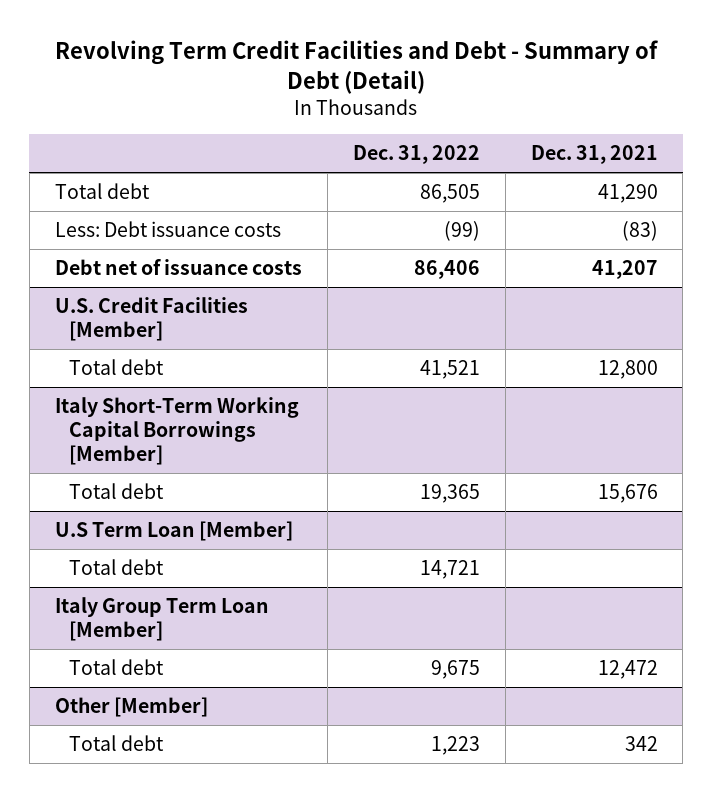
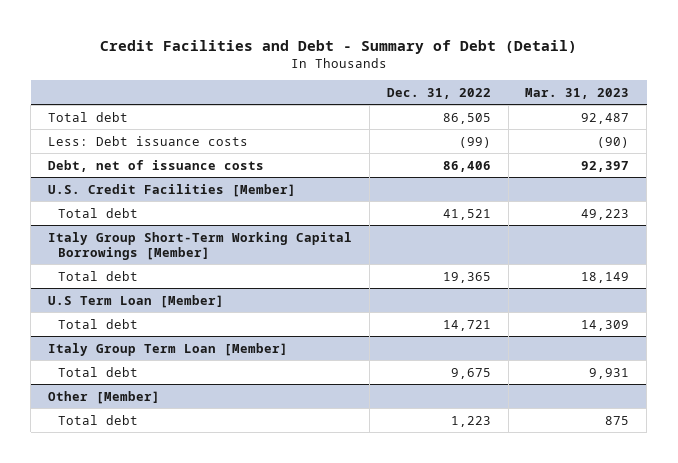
[55,40,659,95] Revolving Term Credit Facilities and Debt - Summary of Debt (Detail) -> [99,39,577,54] Credit Facilities and Debt - Summary of Debt (Detail)
[530,145,658,165] Dec. 31, 2021 -> none
none -> [525,87,630,99] Mar. 31, 2023
[54,258,302,275] Debt net of issuance costs -> [48,159,265,172] Debt, net of issuance costs
[54,396,299,465] Italy Short-Term Working Capital Borrowings [Member] -> [48,231,353,260] Italy Group Short-Term Working Capital Borrowings [Member]

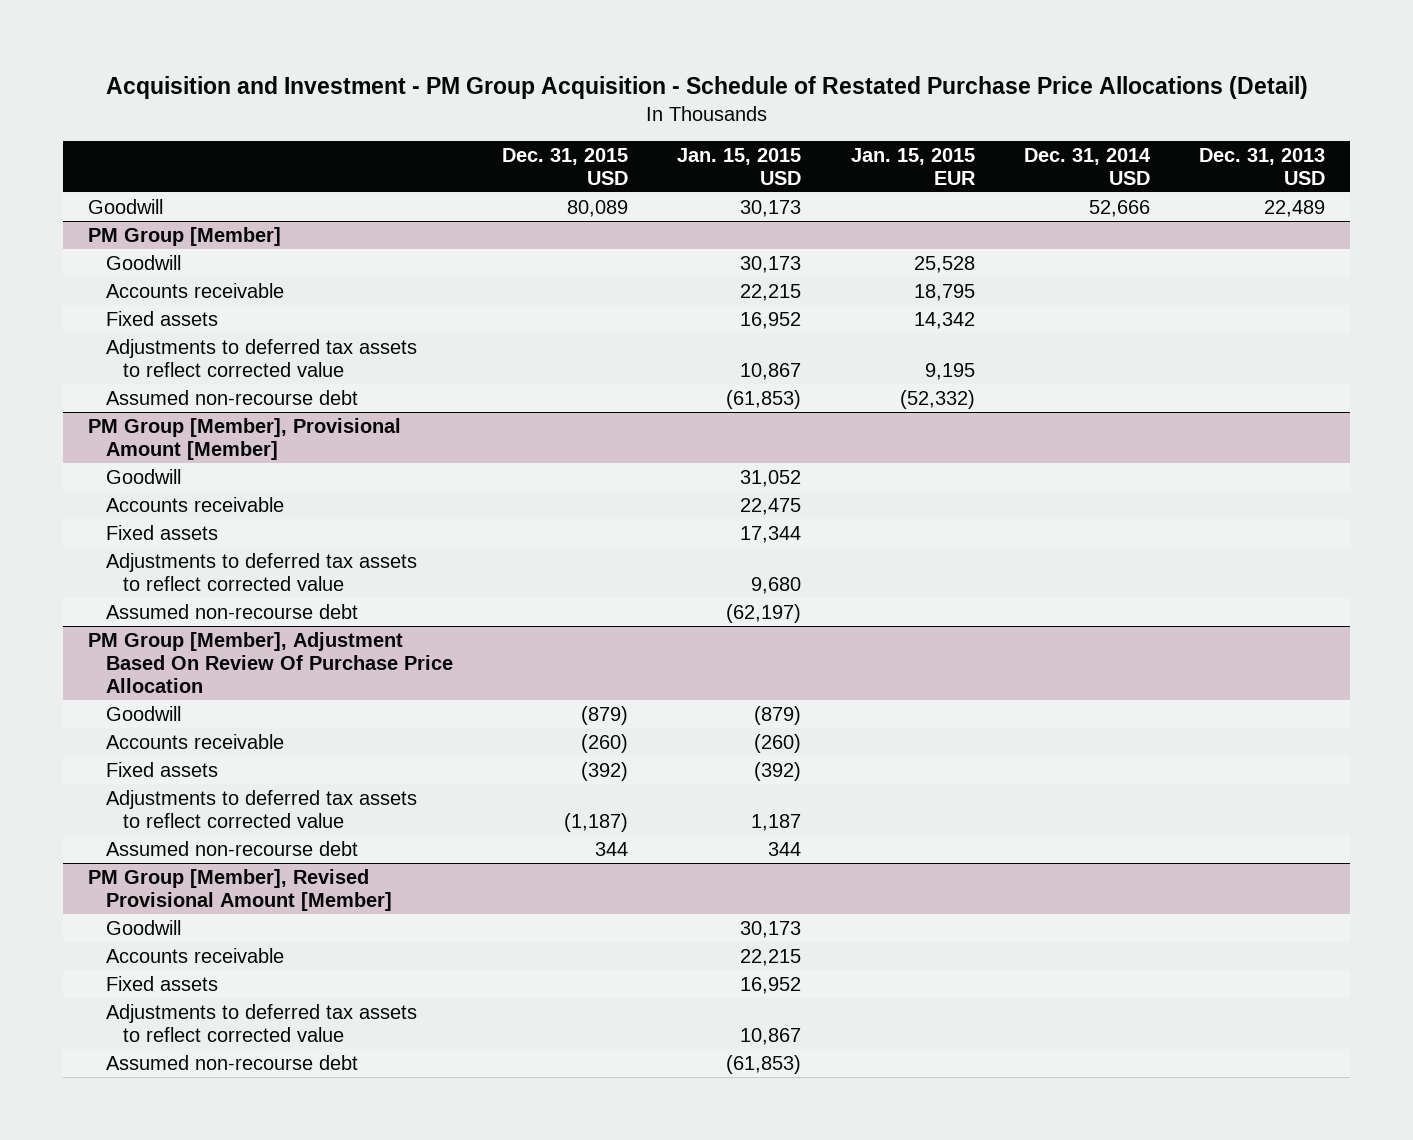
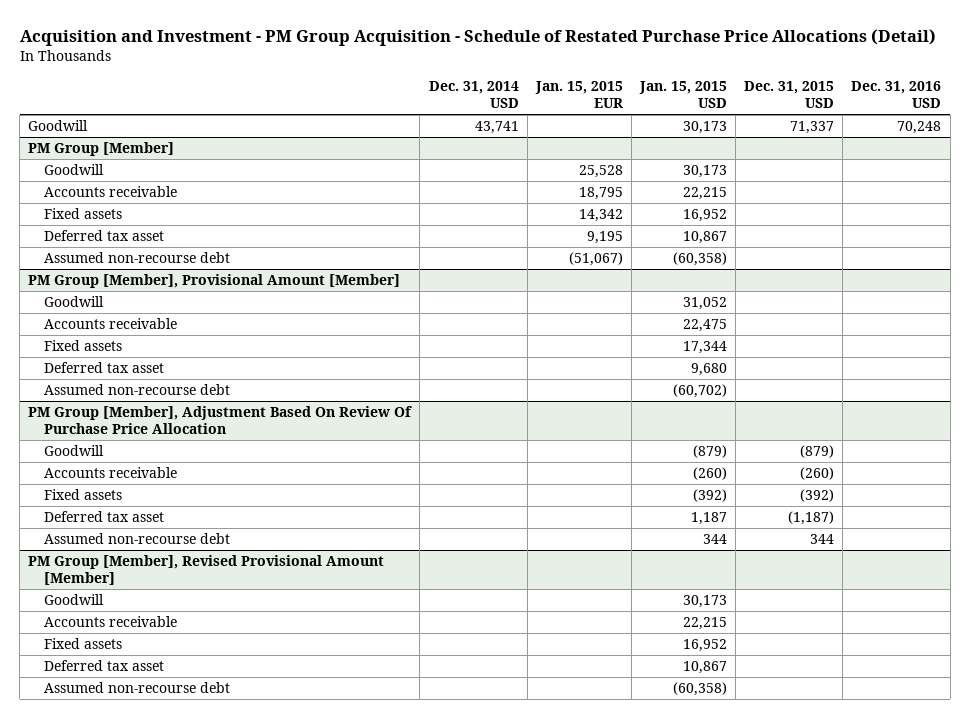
[1199,147,1326,185] Dec. 31, 2013 USD -> none
none -> [851,81,942,109] Dec. 31, 2016 USD
[566,199,628,217] 80,089 -> [790,120,835,134] 71,337
[1088,199,1150,217] 52,666 -> [474,120,519,134] 43,741
[105,338,417,377] Adjustments to deferred tax assets to reflect corrected value -> [43,229,164,241] Deferred tax asset
[726,389,802,409] (61,853) -> [673,251,728,266] (60,358)
[899,389,975,409] (52,332) -> [568,251,623,266] (51,067)
[105,552,417,591] Adjustments to deferred tax assets to reflect corrected value -> [43,361,164,373] Deferred tax asset
[726,603,802,623] (62,197) -> [673,383,728,398] (60,702)
[105,789,417,828] Adjustments to deferred tax assets to reflect corrected value -> [43,510,164,522] Deferred tax asset
[105,1003,417,1042] Adjustments to deferred tax assets to reflect corrected value -> [43,659,164,671] Deferred tax asset
[726,1054,802,1074] (61,853) -> [673,681,728,696] (60,358)

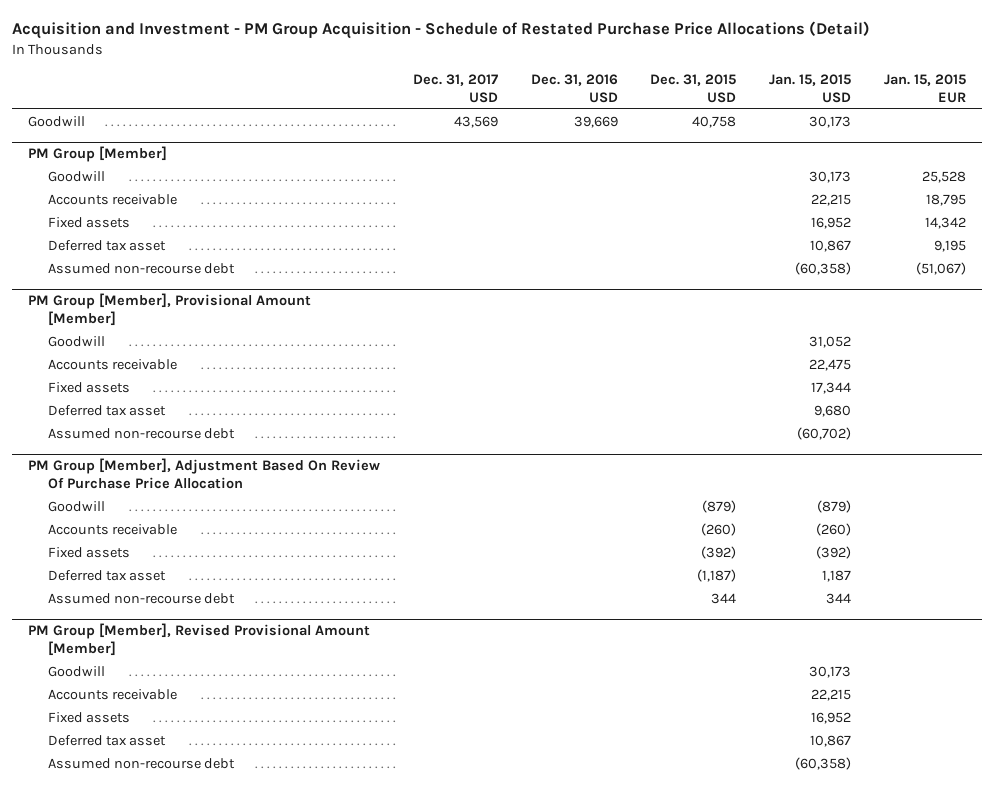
[428,81,519,109] Dec. 31, 2014 USD -> none
none -> [412,73,498,103] Dec. 31, 2017 USD
[790,120,835,134] 71,337 -> [692,115,737,128] 40,758
[897,120,942,134] 70,248 -> [573,115,618,128] 39,669

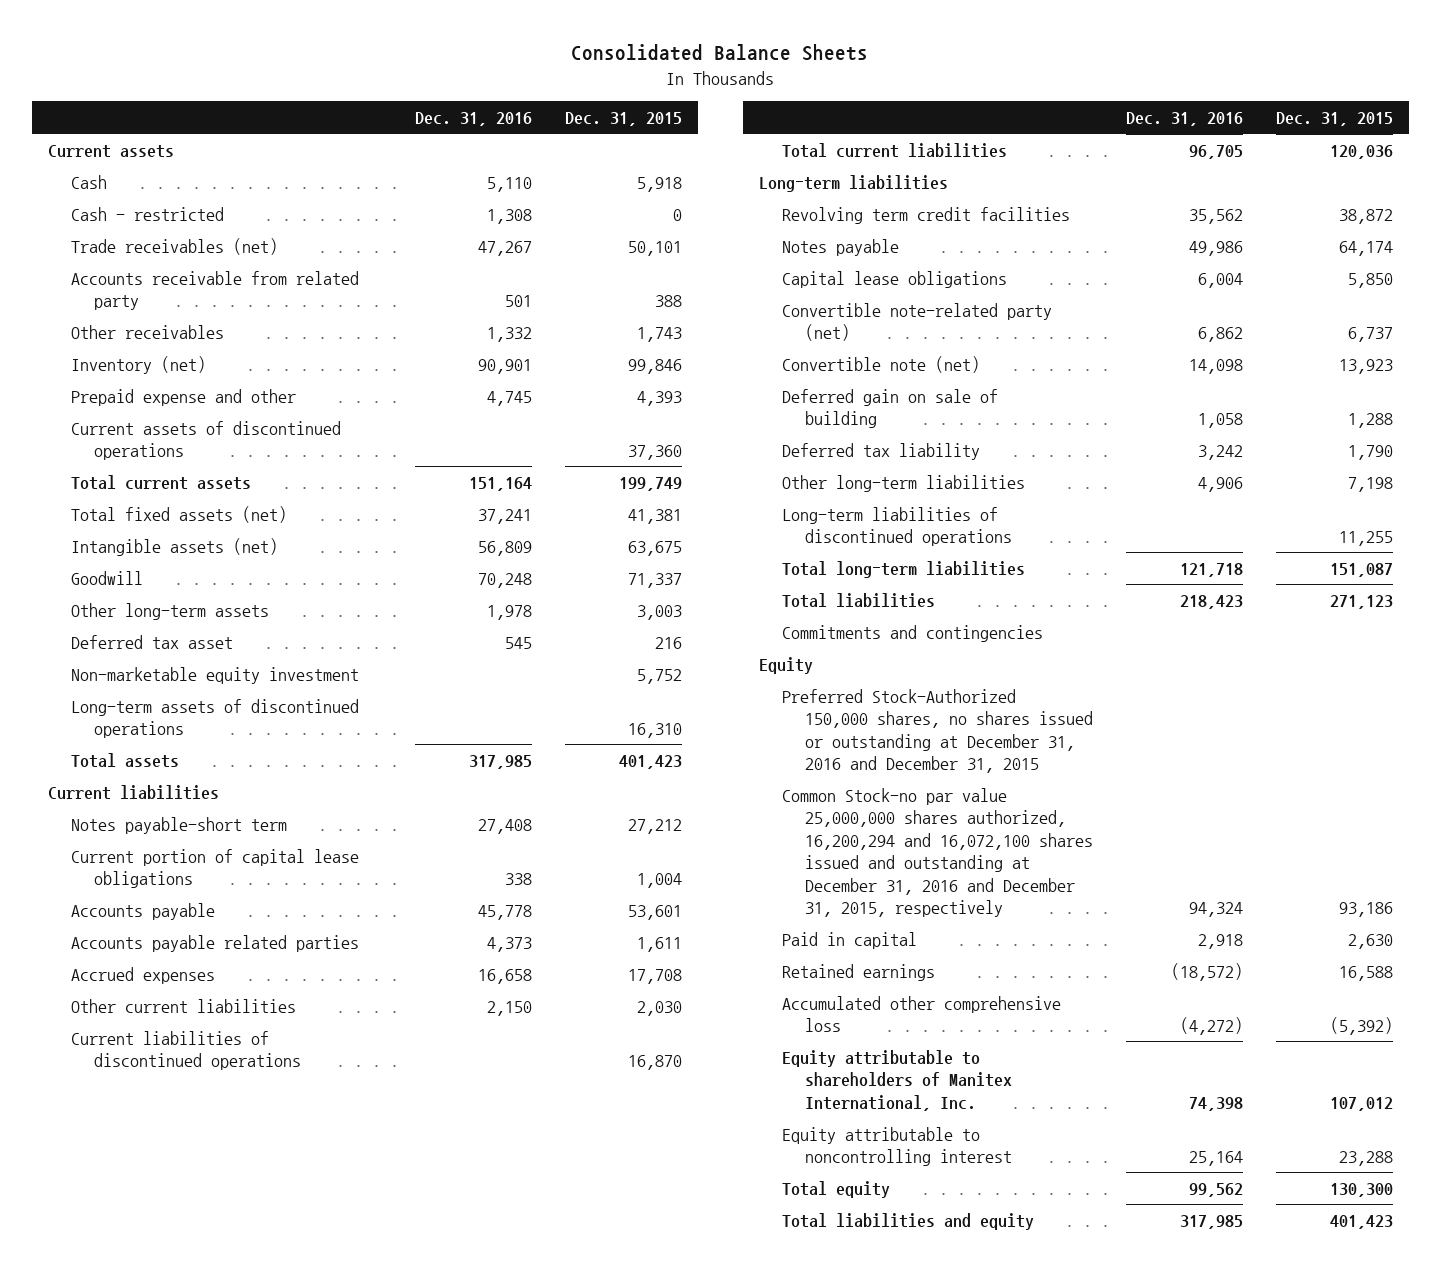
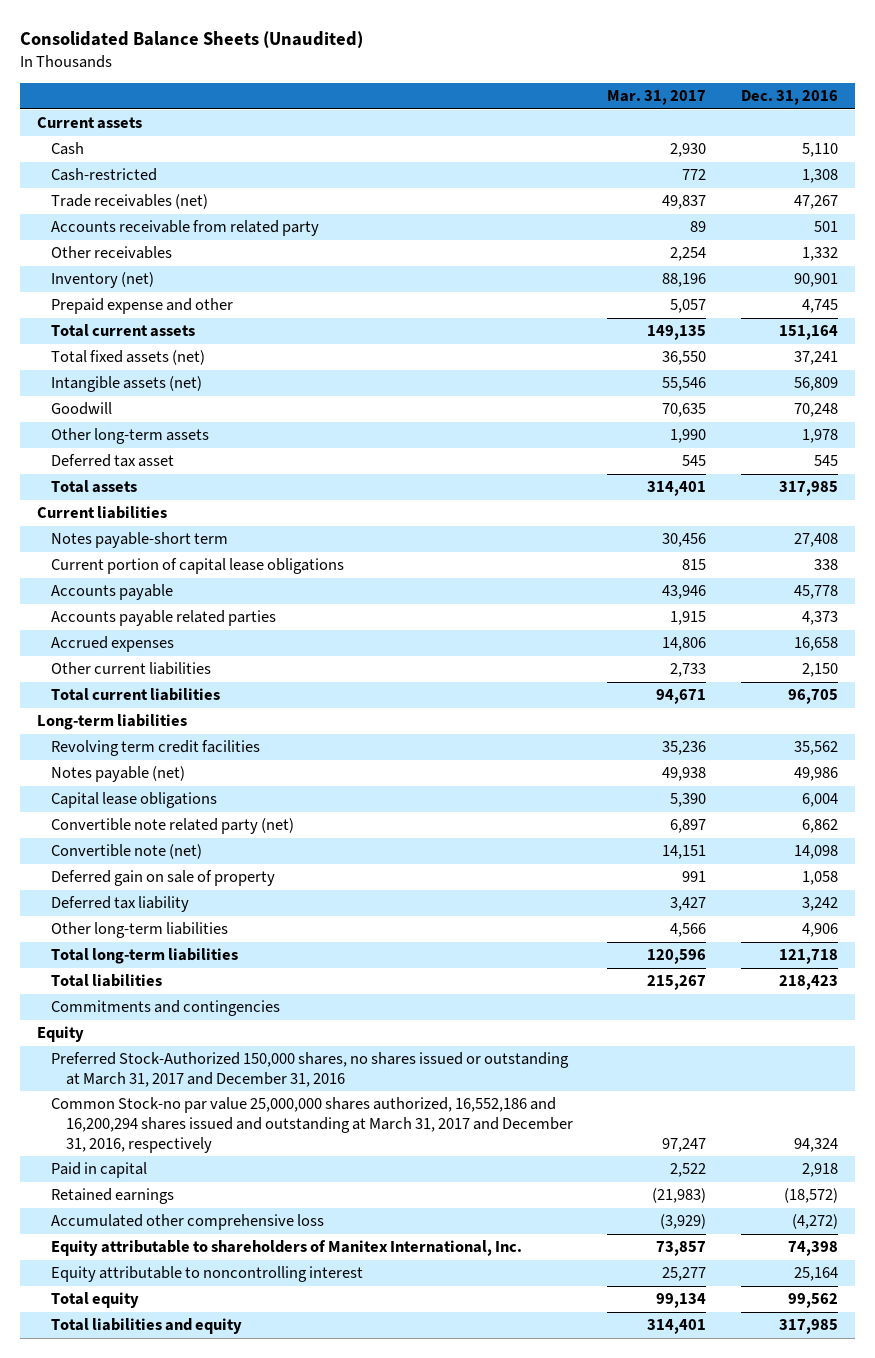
[571,44,869,62] Consolidated Balance Sheets -> [19,30,363,48] Consolidated Balance Sheets (Unaudited)
[564,112,682,127] Dec. 31, 2015 -> none
none -> [607,90,707,106] Mar. 31, 2017
[71,206,225,221] Cash - restricted -> [51,168,158,182] Cash-restricted
[71,420,342,461] Current assets of discontinued operations -> none
[71,666,360,684] Non-marketable equity investment -> none
[71,698,360,739] Long-term assets of discontinued operations -> none
[71,1030,302,1071] Current liabilities of discontinued operations -> none
[782,238,900,256] Notes payable -> [51,766,186,783] Notes payable (net)
[782,302,1053,342] Convertible note-related party (net) -> [51,818,295,835] Convertible note related party (net)
[782,388,999,429] Deferred gain on sale of building -> [51,870,276,887] Deferred gain on sale of property
[782,506,1013,547] Long-term liabilities of discontinued operations -> none
[782,688,1094,774] Preferred Stock-Authorized 150,000 shares, no shares issued or outstanding at December 31, 2016 and December 31, 2015 -> [51,1052,570,1087] Preferred Stock-Authorized 150,000 shares, no shares issued or outstanding at March 31, 2017 and December 31, 2016
[782,787,1094,918] Common Stock-no par value 25,000,000 shares authorized, 16,200,294 and 16,072,100 shares issued and outstanding at December 31, 2016 and December 31, 2015, respectively -> [51,1097,573,1153] Common Stock-no par value 25,000,000 shares authorized, 16,552,186 and 16,200,294 shares issued and outstanding at March 31, 2017 and December 31, 2016, respectively

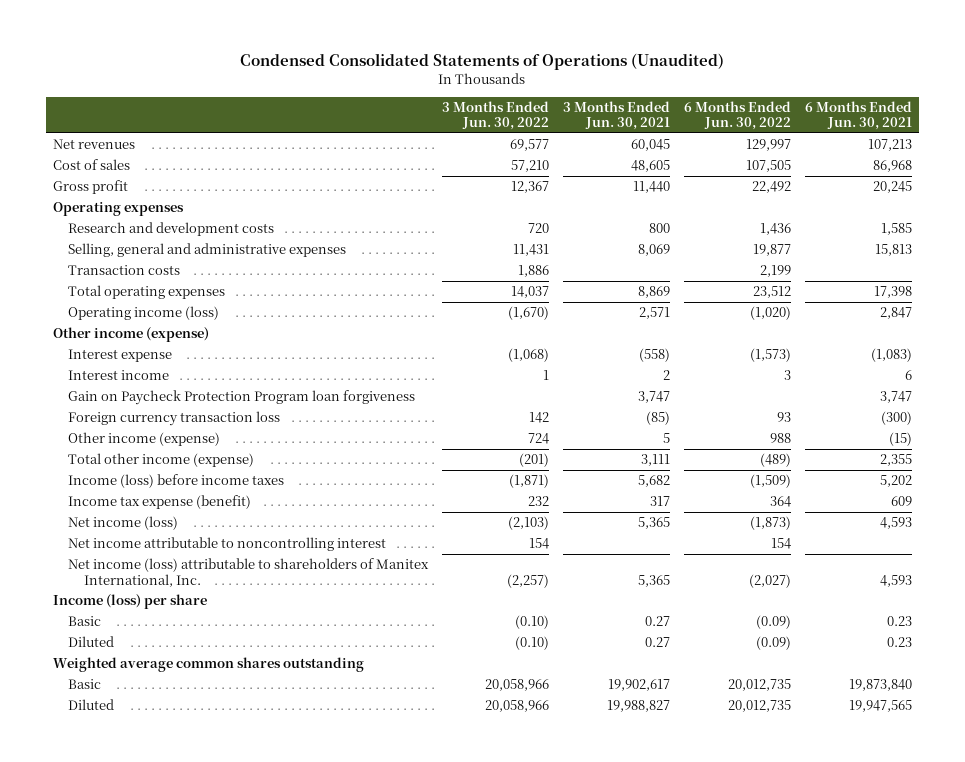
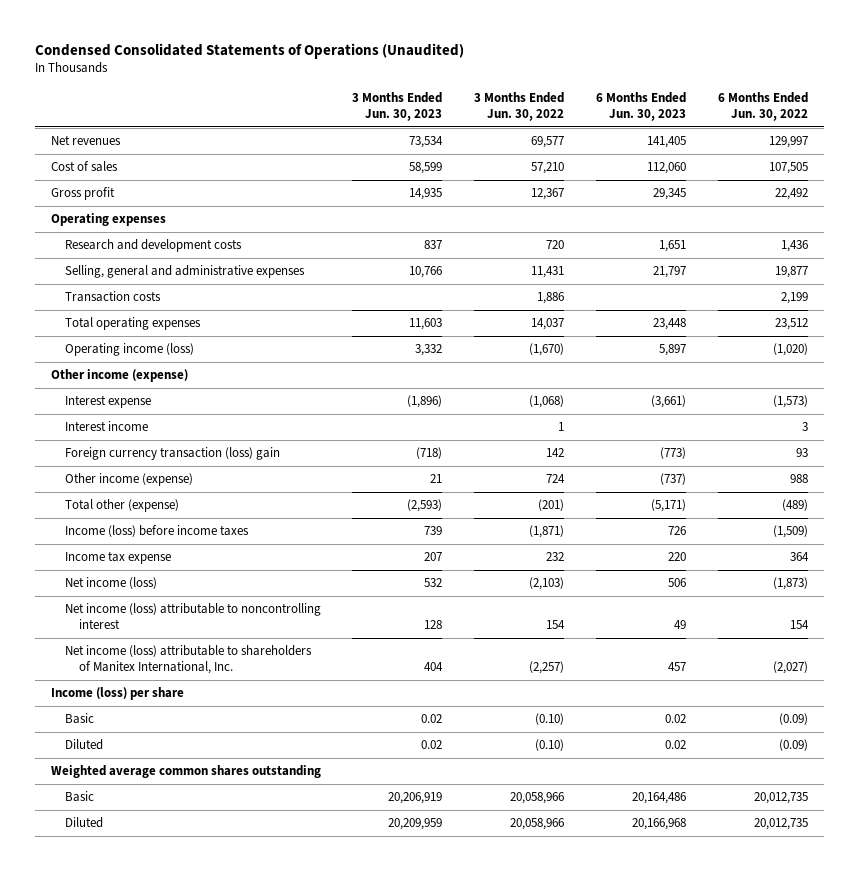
[563,100,671,131] 3 Months Ended Jun. 30, 2021 -> none
[805,100,913,131] 6 Months Ended Jun. 30, 2021 -> none
none -> [352,92,443,121] 3 Months Ended Jun. 30, 2023
none -> [595,92,686,121] 6 Months Ended Jun. 30, 2023
[68,390,416,406] Gain on Paycheck Protection Program loan forgiveness -> none
[68,411,281,427] Foreign currency transaction loss -> [64,447,280,461] Foreign currency transaction (loss) gain
[68,453,255,468] Total other income (expense) -> [64,499,179,513] Total other (expense)
[68,495,252,510] Income tax expense (benefit) -> [64,551,171,565] Income tax expense
[68,537,387,552] Net income attributable to noncontrolling interest -> [64,603,321,629] Net income (loss) attributable to noncontrolling interest

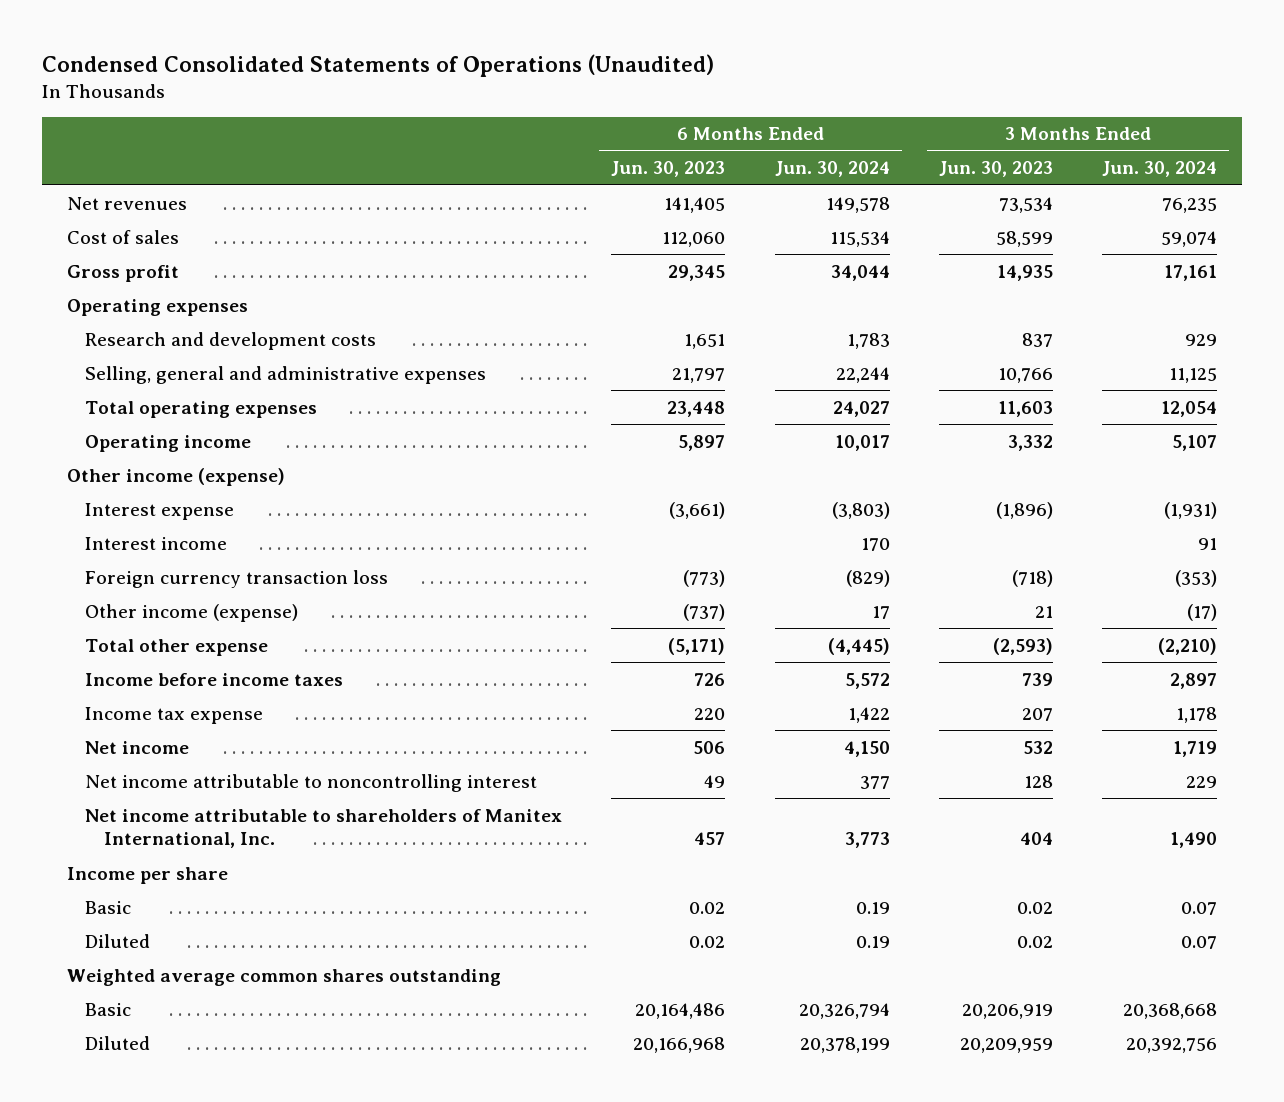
[474,92,565,121] 3 Months Ended Jun. 30, 2022 -> none
[717,92,808,121] 6 Months Ended Jun. 30, 2022 -> none
none -> [774,161,890,178] Jun. 30, 2024
none -> [1101,161,1217,178] Jun. 30, 2024
[64,291,161,303] Transaction costs -> none
[64,343,194,357] Operating income (loss) -> [85,434,252,452] Operating income
[64,447,280,461] Foreign currency transaction (loss) gain -> [85,569,389,588] Foreign currency transaction loss
[64,499,179,513] Total other (expense) -> [85,638,269,656] Total other expense
[64,525,249,538] Income (loss) before income taxes -> [85,672,344,686] Income before income taxes
[64,577,157,590] Net income (loss) -> [85,740,190,754] Net income
[64,603,321,629] Net income (loss) attributable to noncontrolling interest -> [85,773,538,792] Net income attributable to noncontrolling interest
[64,645,312,674] Net income (loss) attributable to shareholders of Manitex International, Inc. -> [85,808,563,849] Net income attributable to shareholders of Manitex International, Inc.
[50,687,184,701] Income (loss) per share -> [67,866,229,884] Income per share

